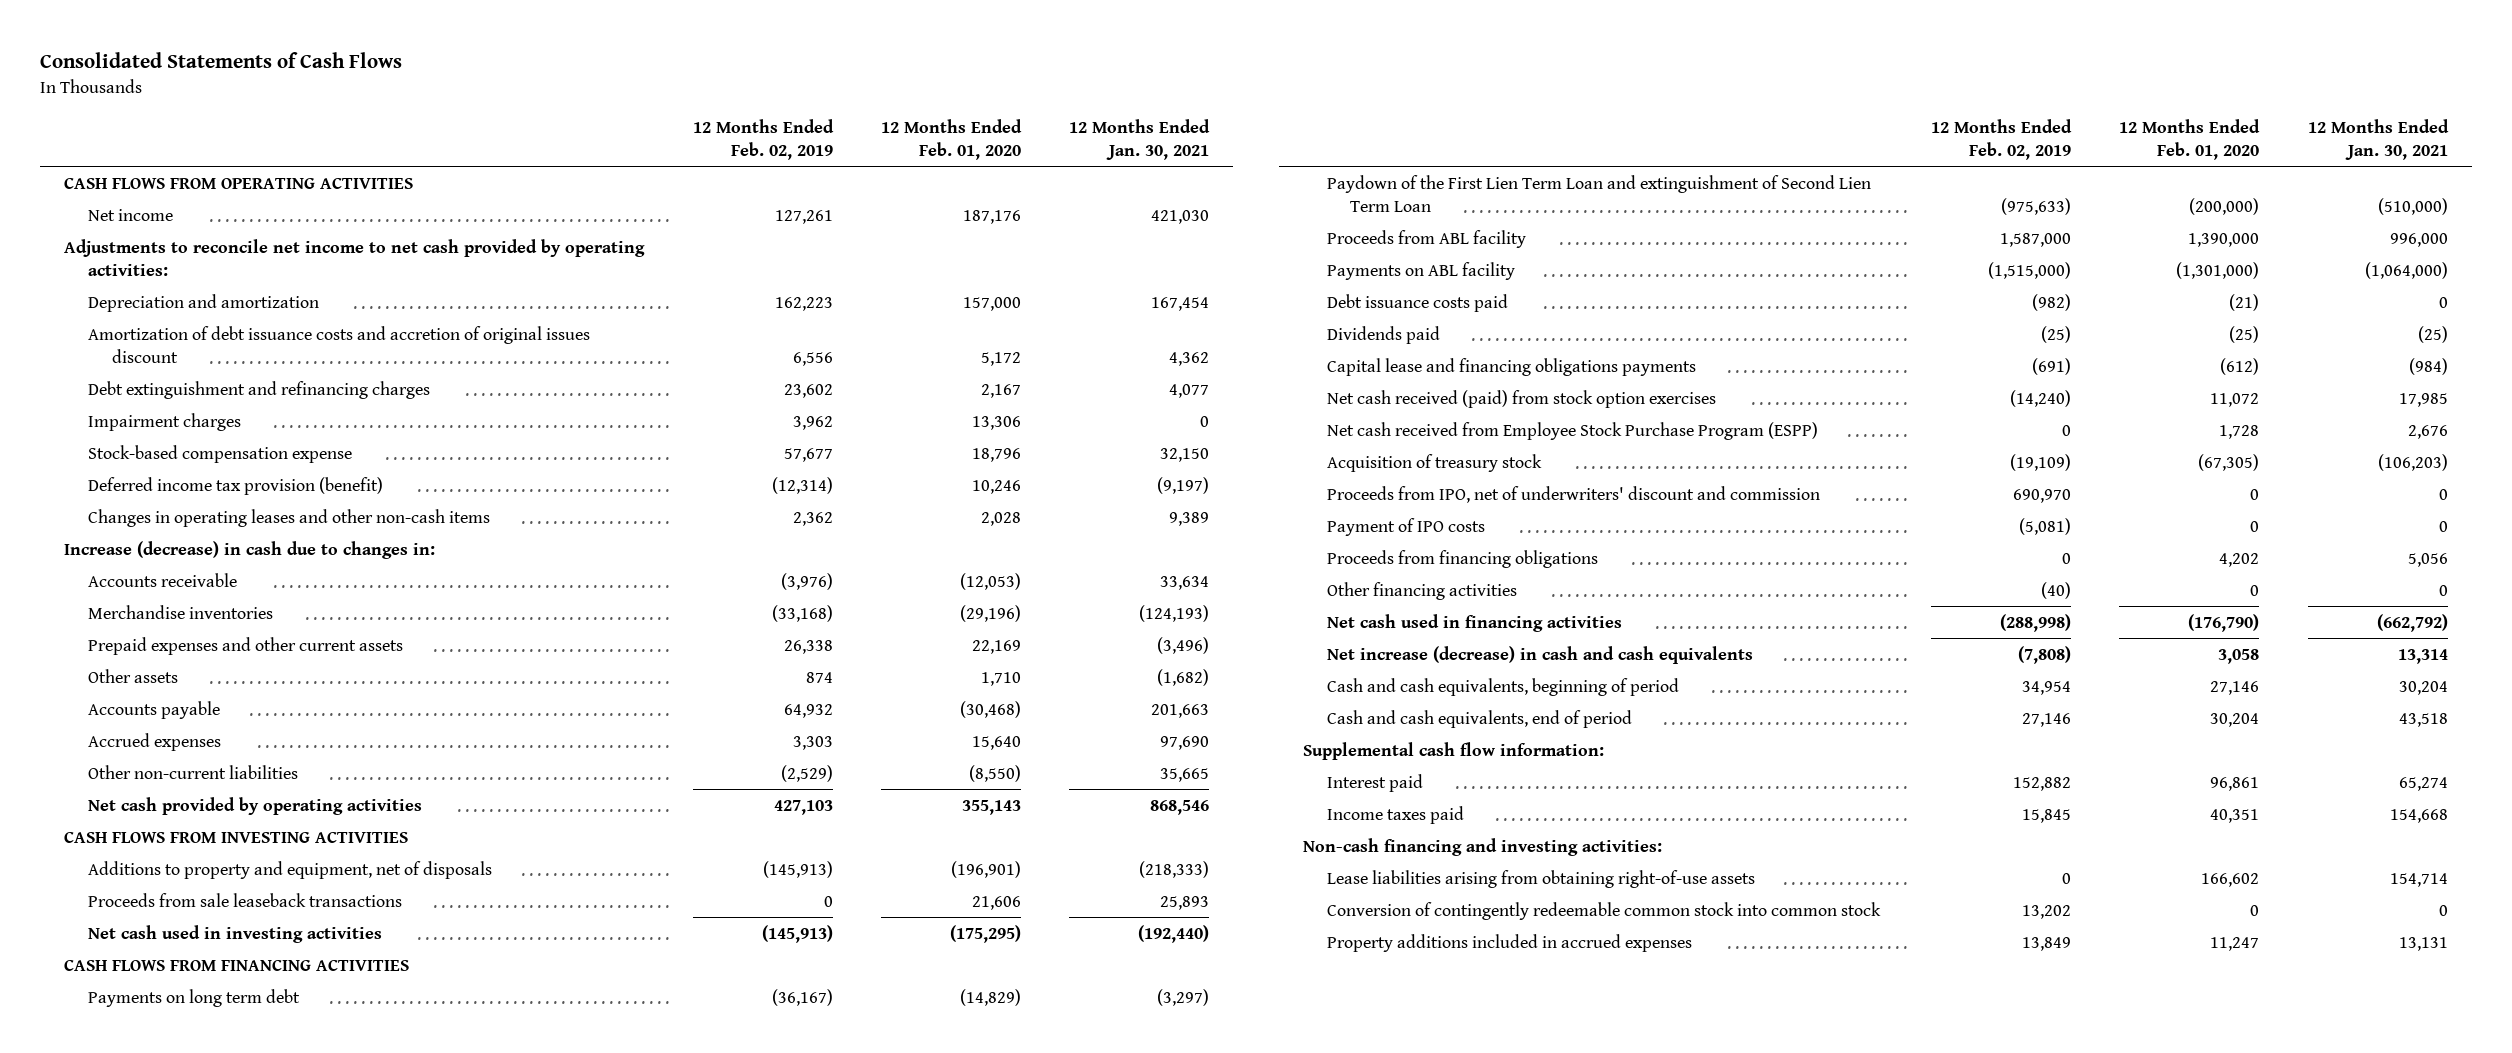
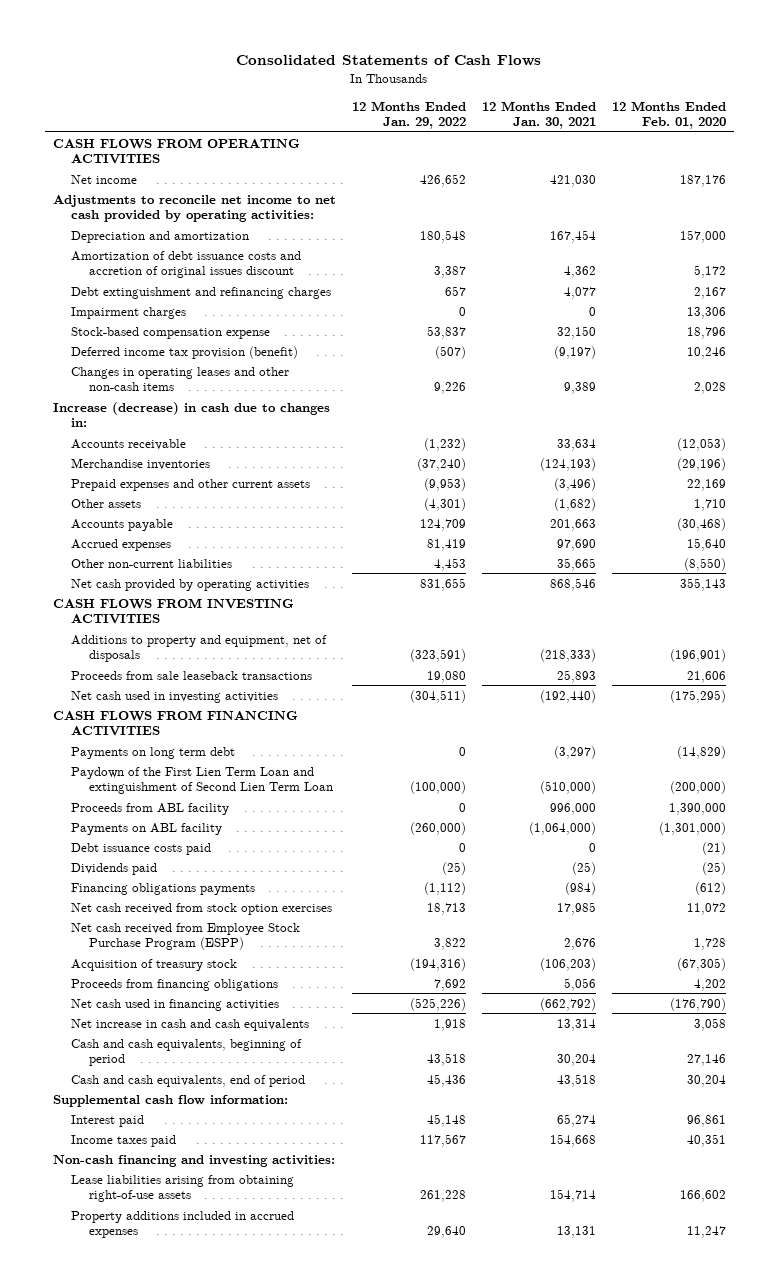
[692,118,834,160] 12 Months Ended Feb. 02, 2019 -> none
none -> [351,100,466,130] 12 Months Ended Jan. 29, 2022
[1326,357,1696,376] Capital lease and financing obligations payments -> [70,882,255,895] Financing obligations payments
[1326,389,1716,408] Net cash received (paid) from stock option exercises -> [70,902,332,915] Net cash received from stock option exercises
[1326,485,1820,503] Proceeds from IPO, net of underwriters' discount and commission -> none
[1326,517,1485,536] Payment of IPO costs -> none
[1326,581,1517,600] Other financing activities -> none
[1326,645,1753,664] Net increase (decrease) in cash and cash equivalents -> [70,1018,309,1031] Net increase in cash and cash equivalents
[1326,901,1881,920] Conversion of contingently redeemable common stock into common stock -> none

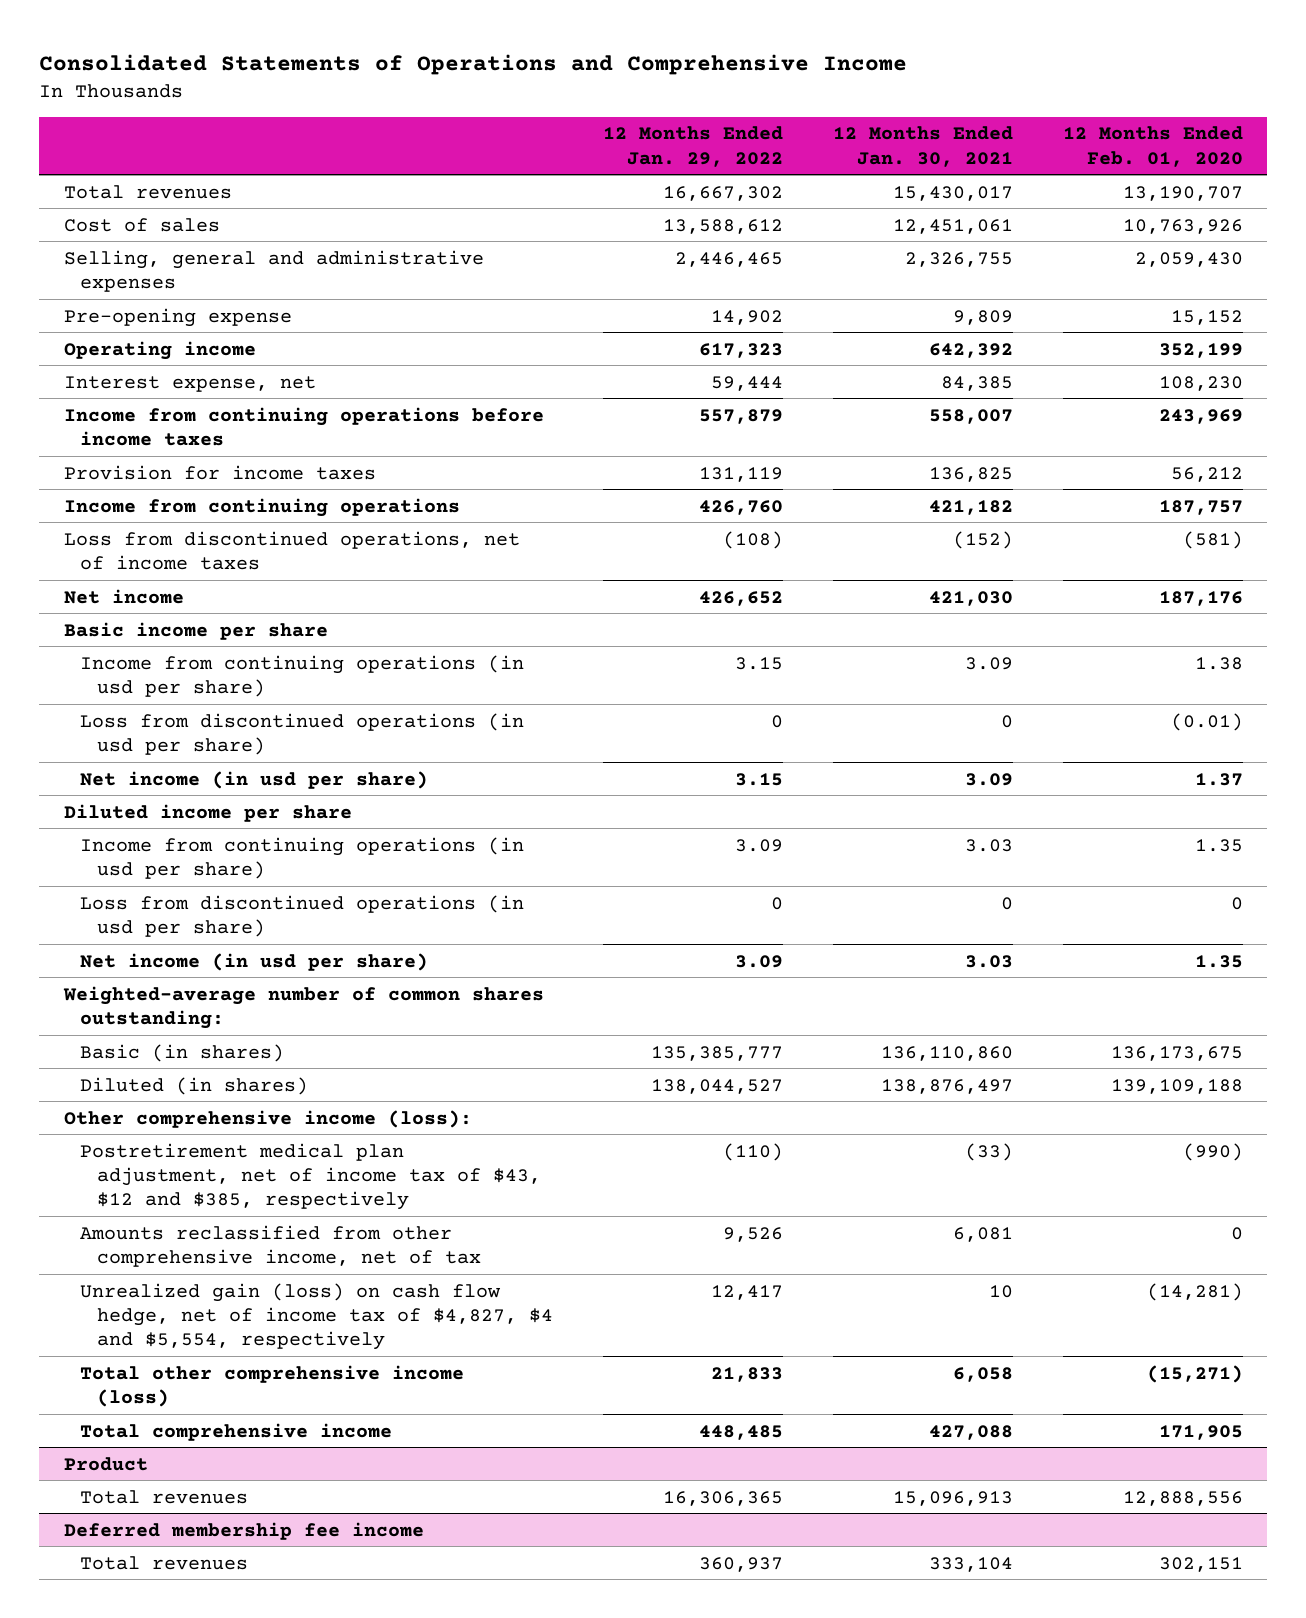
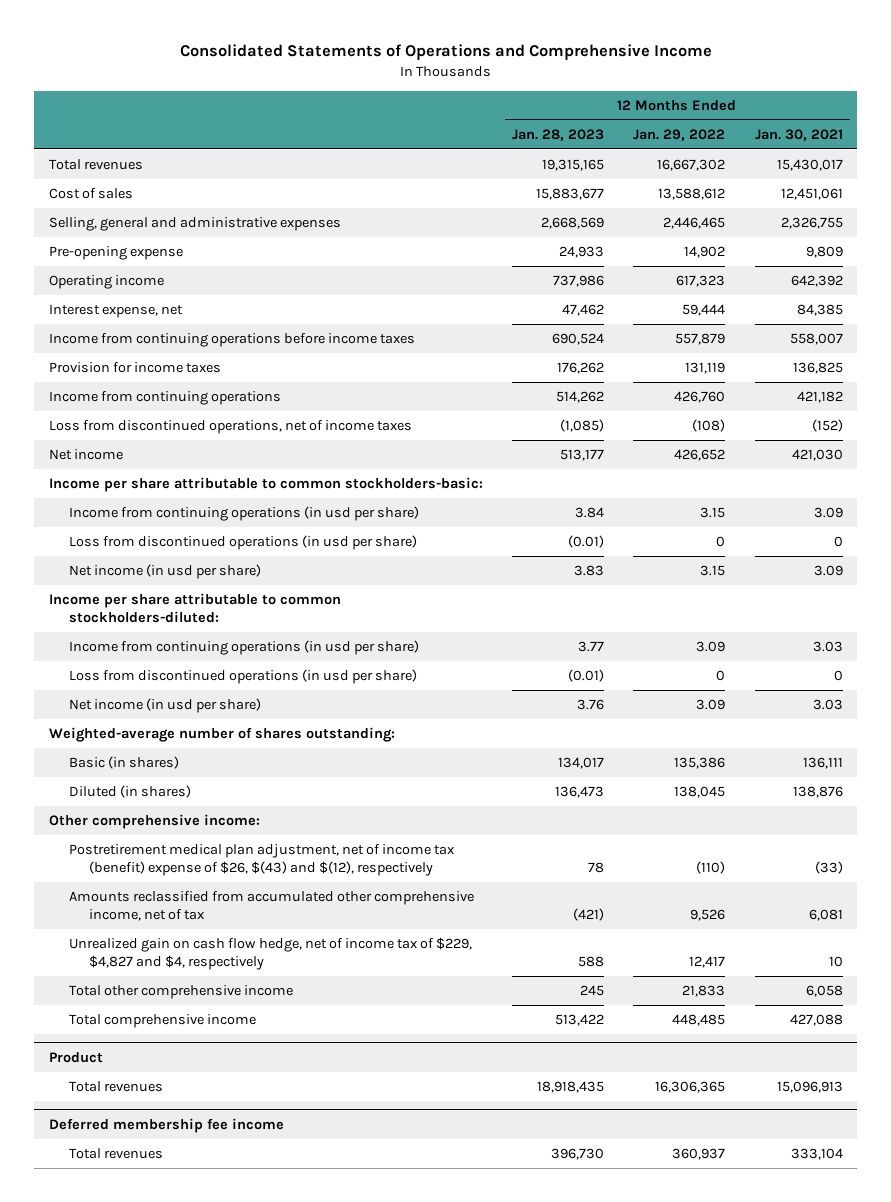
[1062,126,1243,167] 12 Months Ended Feb. 01, 2020 -> none
none -> [511,128,604,141] Jan. 28, 2023
[63,621,328,640] Basic income per share -> [48,477,483,493] Income per share attributable to common stockholders-basic:
[63,803,352,822] Diluted income per share -> [48,593,341,623] Income per share attributable to common stockholders-diluted:
[62,985,544,1029] Weighted-average number of common shares outstanding: -> [48,727,395,743] Weighted-average number of shares outstanding:
[650,1045,783,1061] 135,385,777 -> [674,757,726,770] 135,386
[880,1045,1013,1061] 136,110,860 -> [802,757,843,770] 136,111
[650,1078,783,1094] 138,044,527 -> [674,786,726,799] 138,045
[880,1078,1013,1094] 138,876,497 -> [792,786,843,799] 138,876
[63,1109,472,1128] Other comprehensive income (loss): -> [48,814,260,830] Other comprehensive income:
[80,1142,542,1211] Postretirement medical plan adjustment, net of income tax of $43, $12 and $385, respectively -> [68,844,455,876] Postretirement medical plan adjustment, net of income tax (benefit) expense of $26, $(43) and $(12), respectively
[80,1224,482,1267] Amounts reclassified from other comprehensive income, net of tax -> [68,891,474,921] Amounts reclassified from accumulated other comprehensive income, net of tax
[80,1282,554,1351] Unrealized gain (loss) on cash flow hedge, net of income tax of $4,827, $4 and $5,554, respectively -> [68,937,472,970] Unrealized gain on cash flow hedge, net of income tax of $229, $4,827 and $4, respectively
[80,1364,465,1407] Total other comprehensive income (loss) -> [68,985,293,1000] Total other comprehensive income

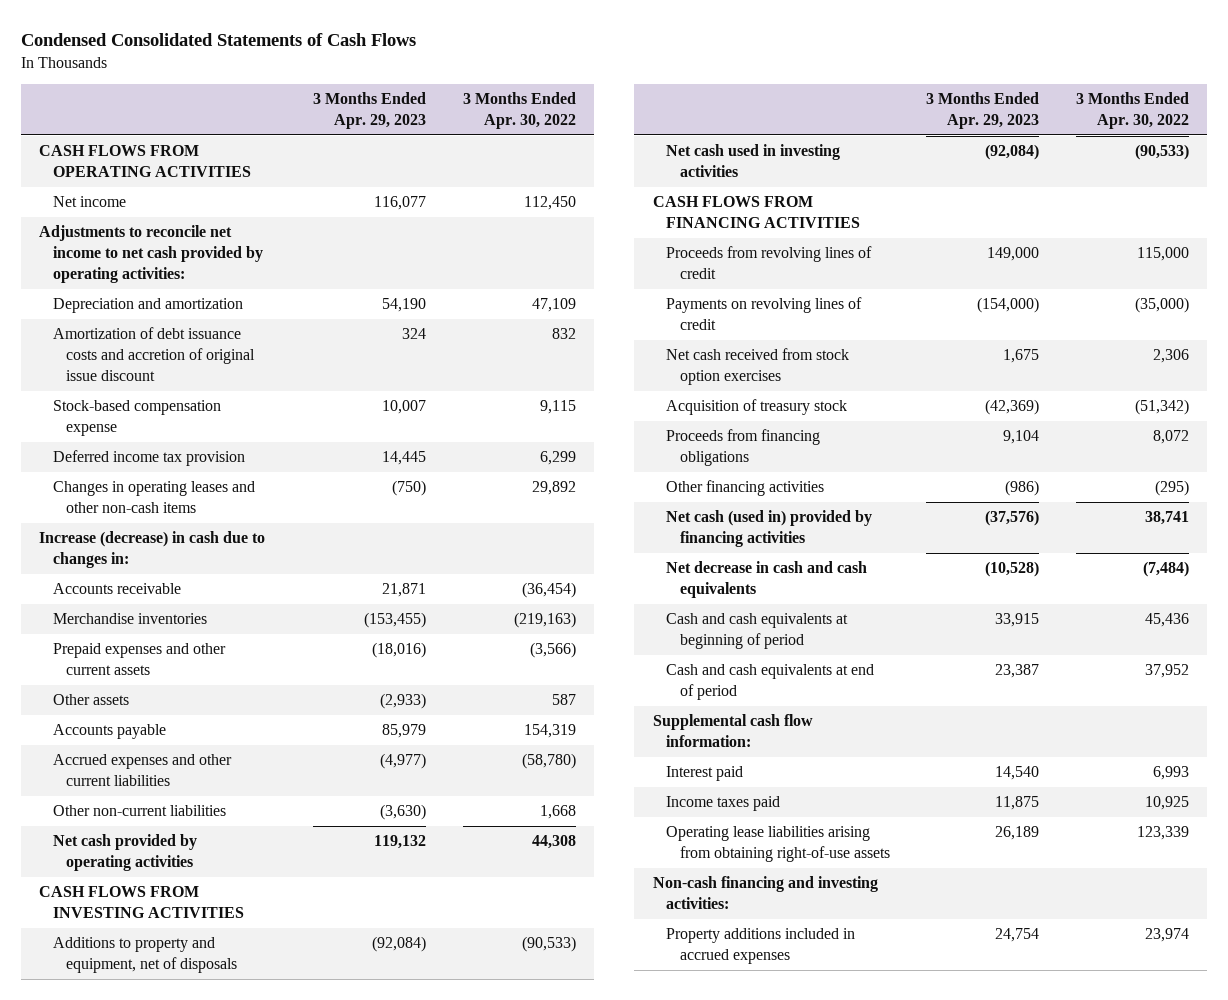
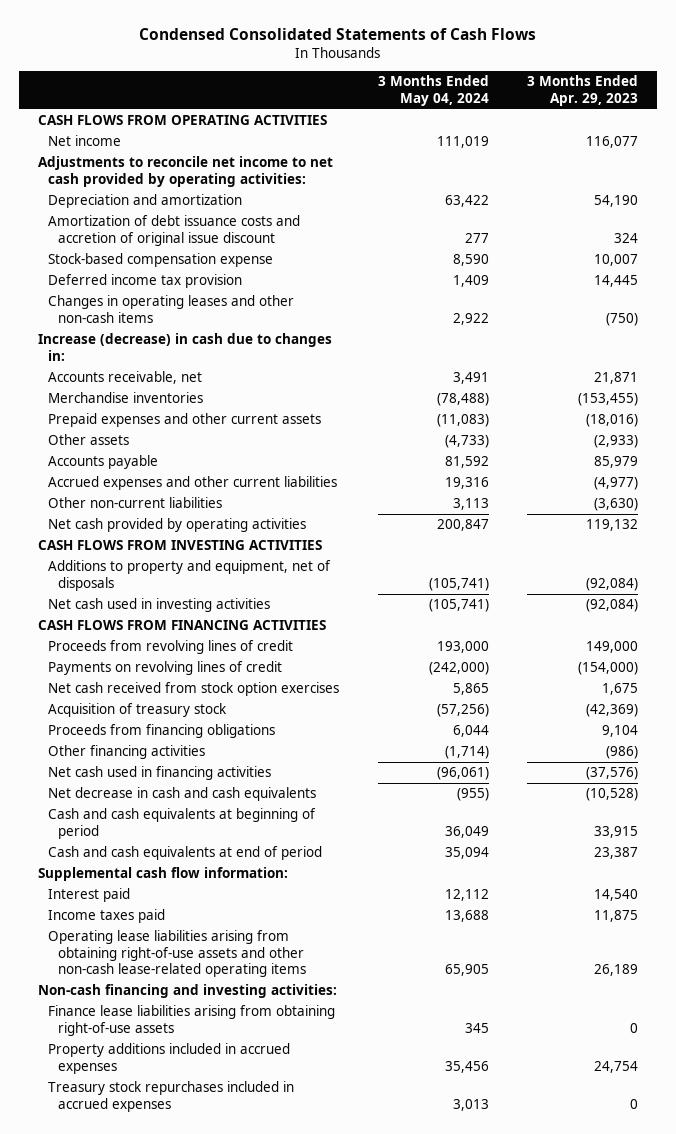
[462,92,576,130] 3 Months Ended Apr. 30, 2022 -> none
none -> [377,75,489,106] 3 Months Ended May 04, 2024
[52,583,181,595] Accounts receivable -> [48,371,203,385] Accounts receivable, net
[666,510,873,548] Net cash (used in) provided by financing activities -> [48,766,272,781] Net cash used in financing activities
[666,826,890,863] Operating lease liabilities arising from obtaining right-of-use assets -> [48,930,307,978] Operating lease liabilities arising from obtaining right-of-use assets and other non-cash lease-related operating items
none -> [48,1005,336,1036] Finance lease liabilities arising from obtaining right-of-use assets
none -> [48,1081,295,1112] Treasury stock repurchases included in accrued expenses

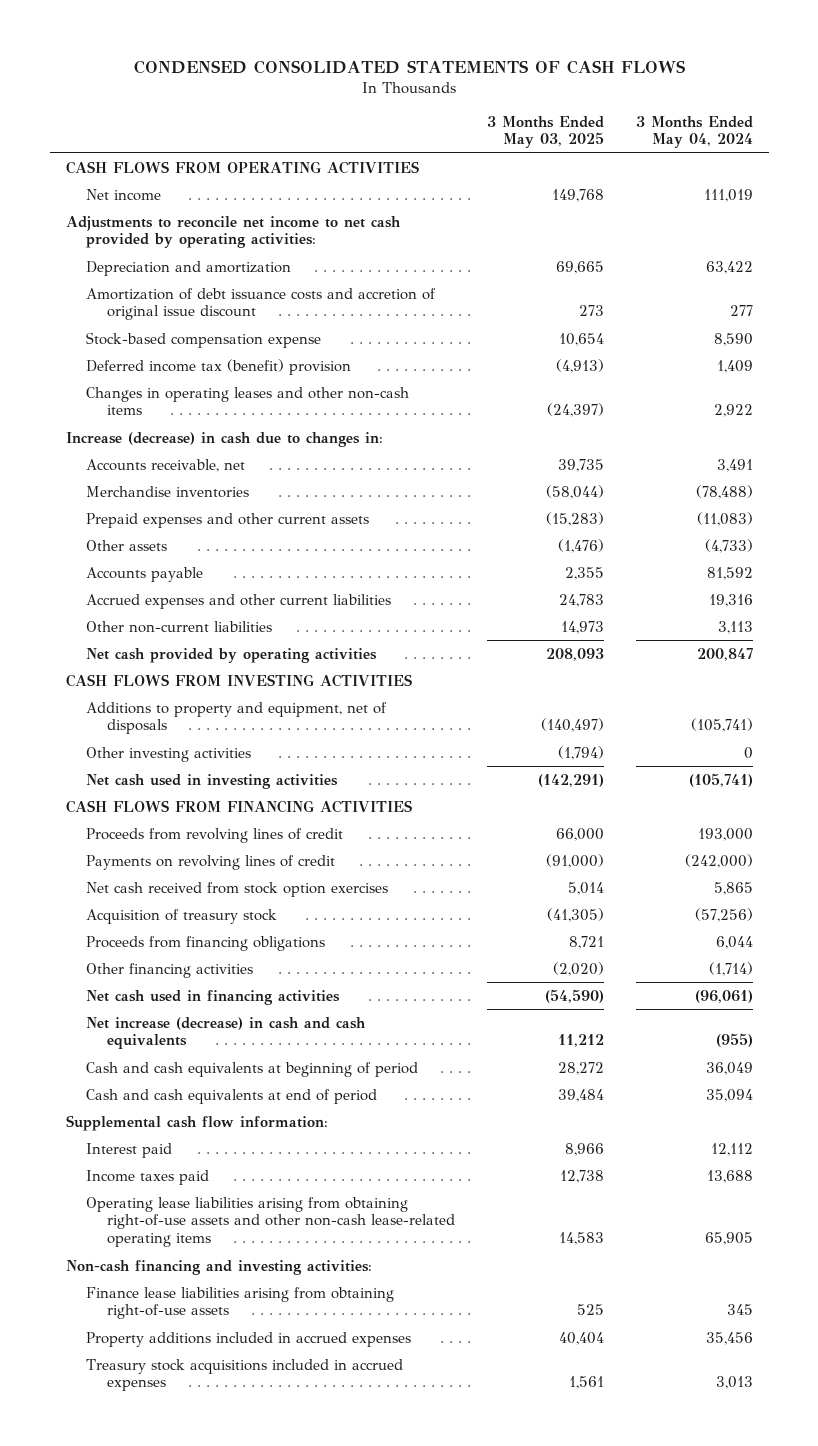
[139,27,537,40] Condensed Consolidated Statements of Cash Flows -> [134,59,686,74] CONDENSED CONSOLIDATED STATEMENTS OF CASH FLOWS
[527,75,639,106] 3 Months Ended Apr. 29, 2023 -> none
none -> [487,115,605,149] 3 Months Ended May 03, 2025
[48,274,243,289] Deferred income tax provision -> [86,358,352,375] Deferred income tax (benefit) provision
none -> [86,746,252,762] Other investing activities
[48,787,317,802] Net decrease in cash and cash equivalents -> [86,1016,367,1050] Net increase (decrease) in cash and cash equivalents
[48,1081,295,1112] Treasury stock repurchases included in accrued expenses -> [86,1358,404,1392] Treasury stock acquisitions included in accrued expenses

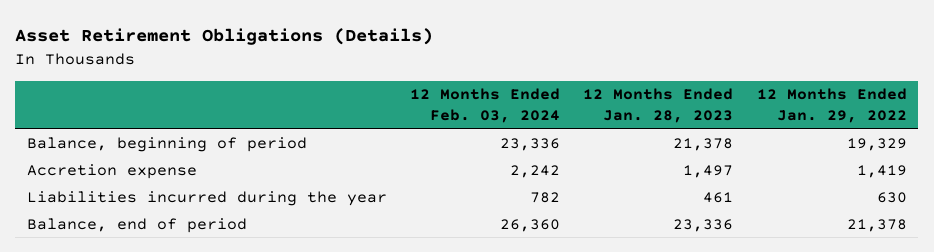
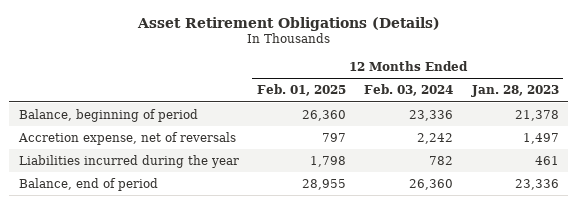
[756,88,907,123] 12 Months Ended Jan. 29, 2022 -> none
none -> [256,84,346,97] Feb. 01, 2025
[27,163,198,179] Accretion expense -> [17,131,236,145] Accretion expense, net of reversals

